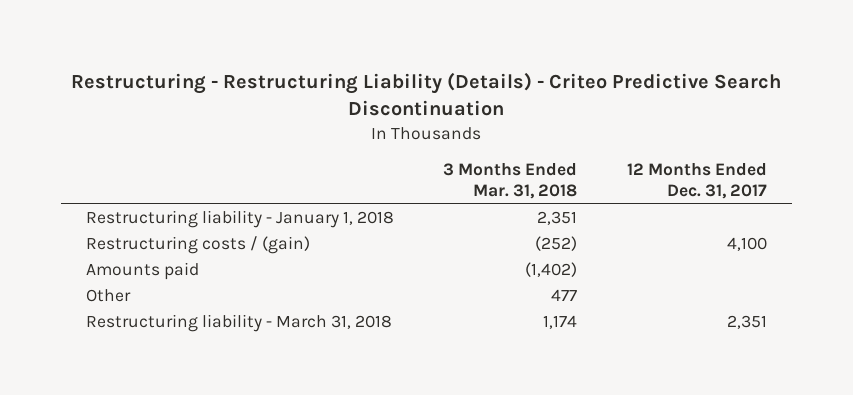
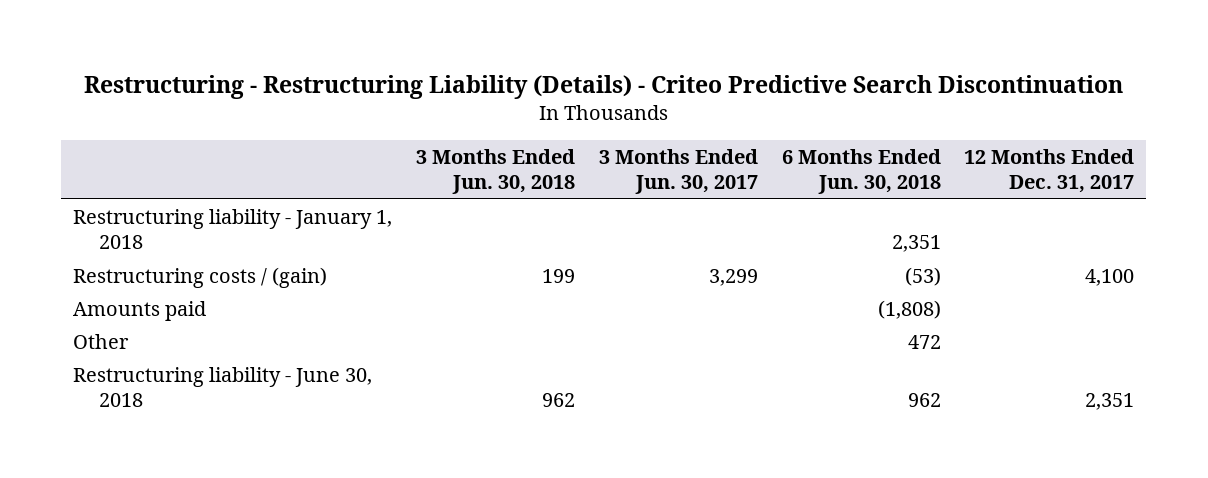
[443,162,578,199] 3 Months Ended Mar. 31, 2018 -> none
none -> [416,148,576,195] 3 Months Ended Jun. 30, 2018
none -> [598,148,758,195] 3 Months Ended Jun. 30, 2017
none -> [781,148,941,195] 6 Months Ended Jun. 30, 2018
[85,313,392,332] Restructuring liability - March 31, 2018 -> [73,366,373,408] Restructuring liability - June 30, 2018

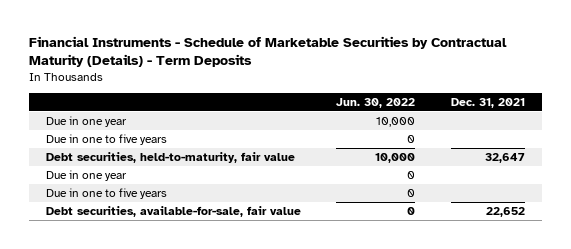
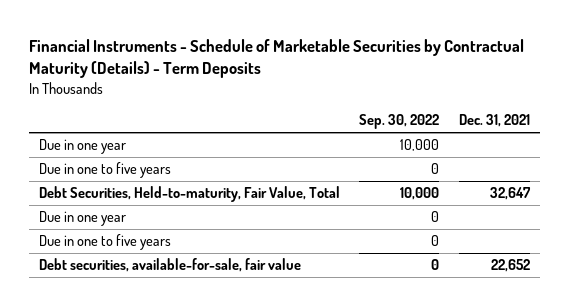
[336,98,416,109] Jun. 30, 2022 -> none
none -> [359,114,440,130] Sep. 30, 2022
[46,151,296,163] Debt securities, held-to-maturity, fair value -> [39,186,341,203] Debt Securities, Held-to-maturity, Fair Value, Total

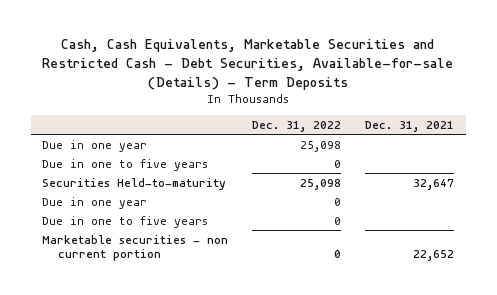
[29,38,525,79] Financial Instruments - Schedule of Marketable Securities by Contractual Maturity (Details) - Term Deposits -> [42,39,454,90] Cash, Cash Equivalents, Marketable Securities and Restricted Cash - Debt Securities, Available-for-sale (Details) - Term Deposits
[359,114,440,130] Sep. 30, 2022 -> none
none -> [252,120,342,132] Dec. 31, 2022
[39,186,341,203] Debt Securities, Held-to-maturity, Fair Value, Total -> [42,177,227,190] Securities Held-to-maturity
[39,258,302,273] Debt securities, available-for-sale, fair value -> [42,234,229,262] Marketable securities - non current portion

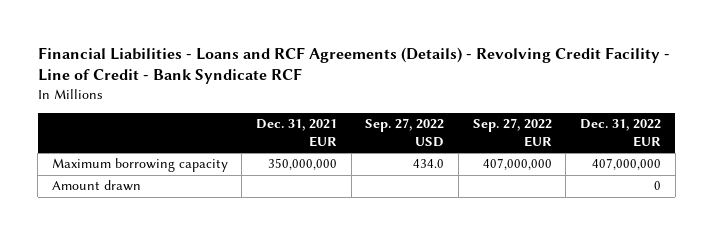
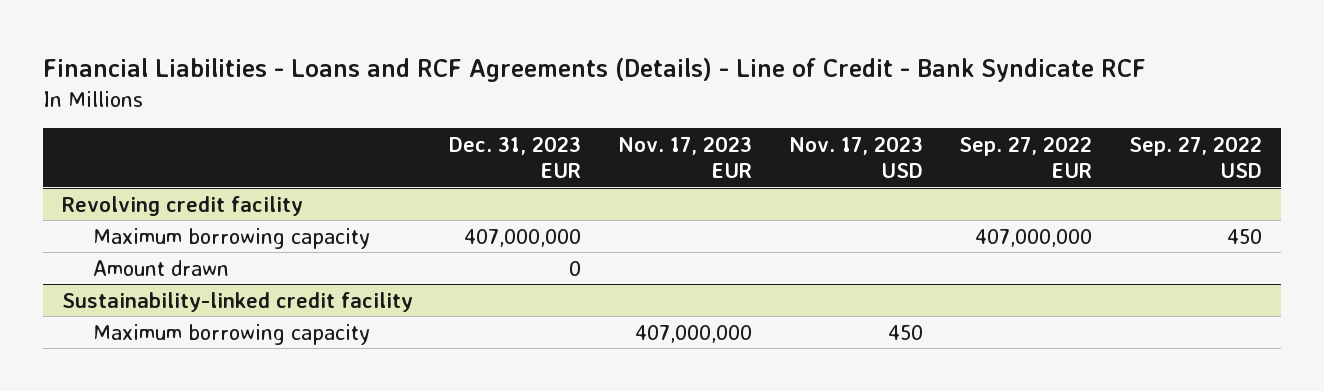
[37,46,670,85] Financial Liabilities - Loans and RCF Agreements (Details) - Revolving Credit Facility - Line of Credit - Bank Syndicate RCF -> [43,58,1147,83] Financial Liabilities - Loans and RCF Agreements (Details) - Line of Credit - Bank Syndicate RCF
[256,119,338,147] Dec. 31, 2021 EUR -> none
[580,119,662,147] Dec. 31, 2022 EUR -> none
none -> [449,136,582,179] Dec. 31, 2023 EUR
none -> [618,136,753,179] Nov. 17, 2023 EUR
none -> [788,136,923,179] Nov. 17, 2023 USD
[51,158,228,173] Maximum borrowing capacity -> none
[51,180,141,192] Amount drawn -> none
none -> [61,195,303,216] Revolving credit facility
none -> [92,227,370,249] Maximum borrowing capacity
none -> [92,259,229,276] Amount drawn
none -> [61,291,413,312] Sustainability-linked credit facility
none -> [92,323,370,345] Maximum borrowing capacity

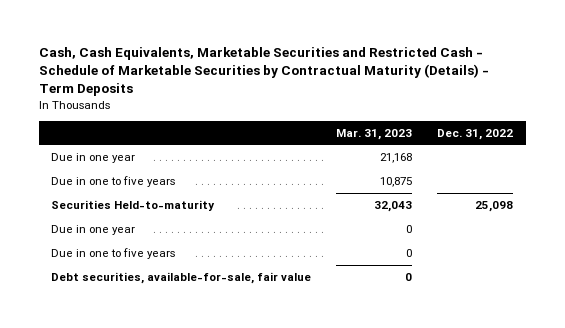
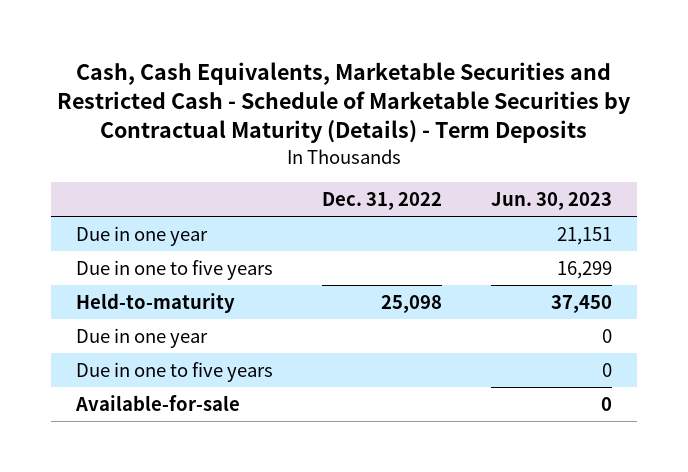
[336,128,413,140] Mar. 31, 2023 -> none
none -> [491,191,613,210] Jun. 30, 2023
[51,199,216,211] Securities Held-to-maturity -> [75,292,235,313] Held-to-maturity
[51,271,312,284] Debt securities, available-for-sale, fair value -> [74,394,240,411] Available-for-sale

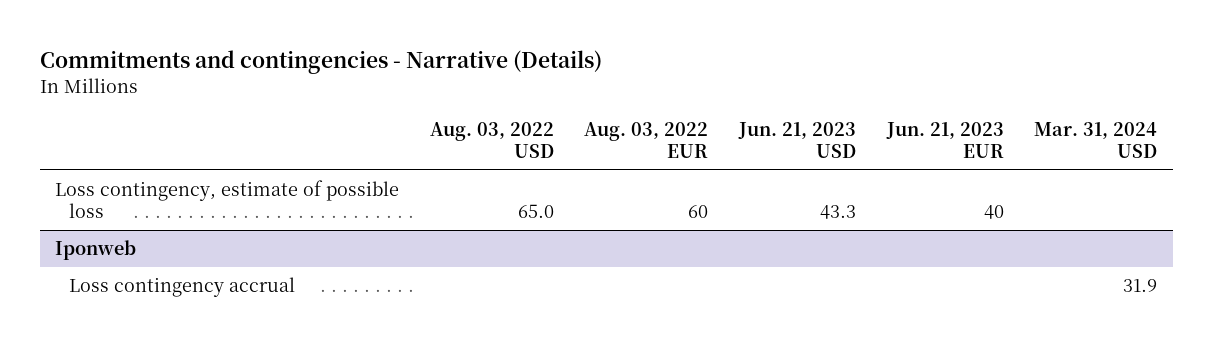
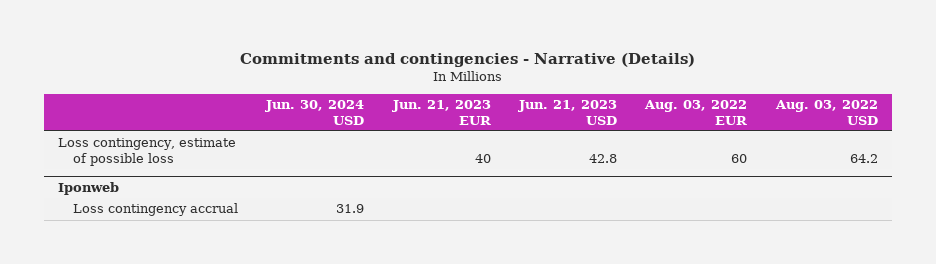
[1034,121,1158,159] Mar. 31, 2024 USD -> none
none -> [265,100,365,125] Jun. 30, 2024 USD
[517,204,554,219] 65.0 -> [849,153,878,163] 64.2
[820,205,857,220] 43.3 -> [588,153,617,163] 42.8

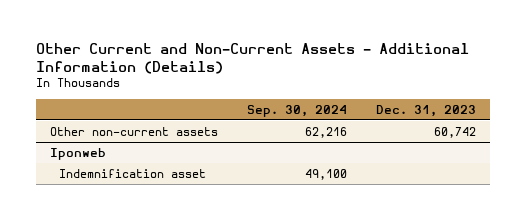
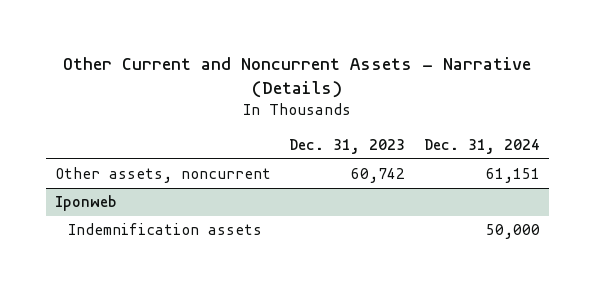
[36,43,470,74] Other Current and Non-Current Assets - Additional Information (Details) -> [63,56,532,99] Other Current and Noncurrent Assets - Narrative (Details)
[246,104,347,117] Sep. 30, 2024 -> none
none -> [423,138,540,154] Dec. 31, 2024
[50,126,219,136] Other non-current assets -> [55,167,272,184] Other assets, noncurrent
[59,168,207,178] Indemnification asset -> [68,223,263,236] Indemnification assets

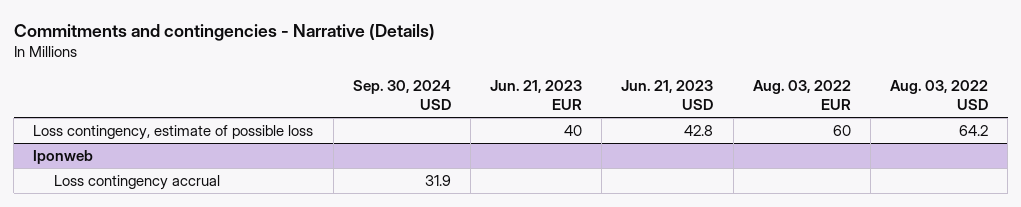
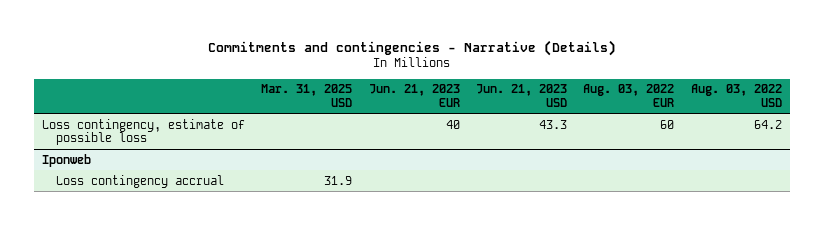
[352,79,451,111] Sep. 30, 2024 USD -> none
none -> [261,84,353,107] Mar. 31, 2025 USD
[684,125,714,137] 42.8 -> [539,119,568,129] 43.3

